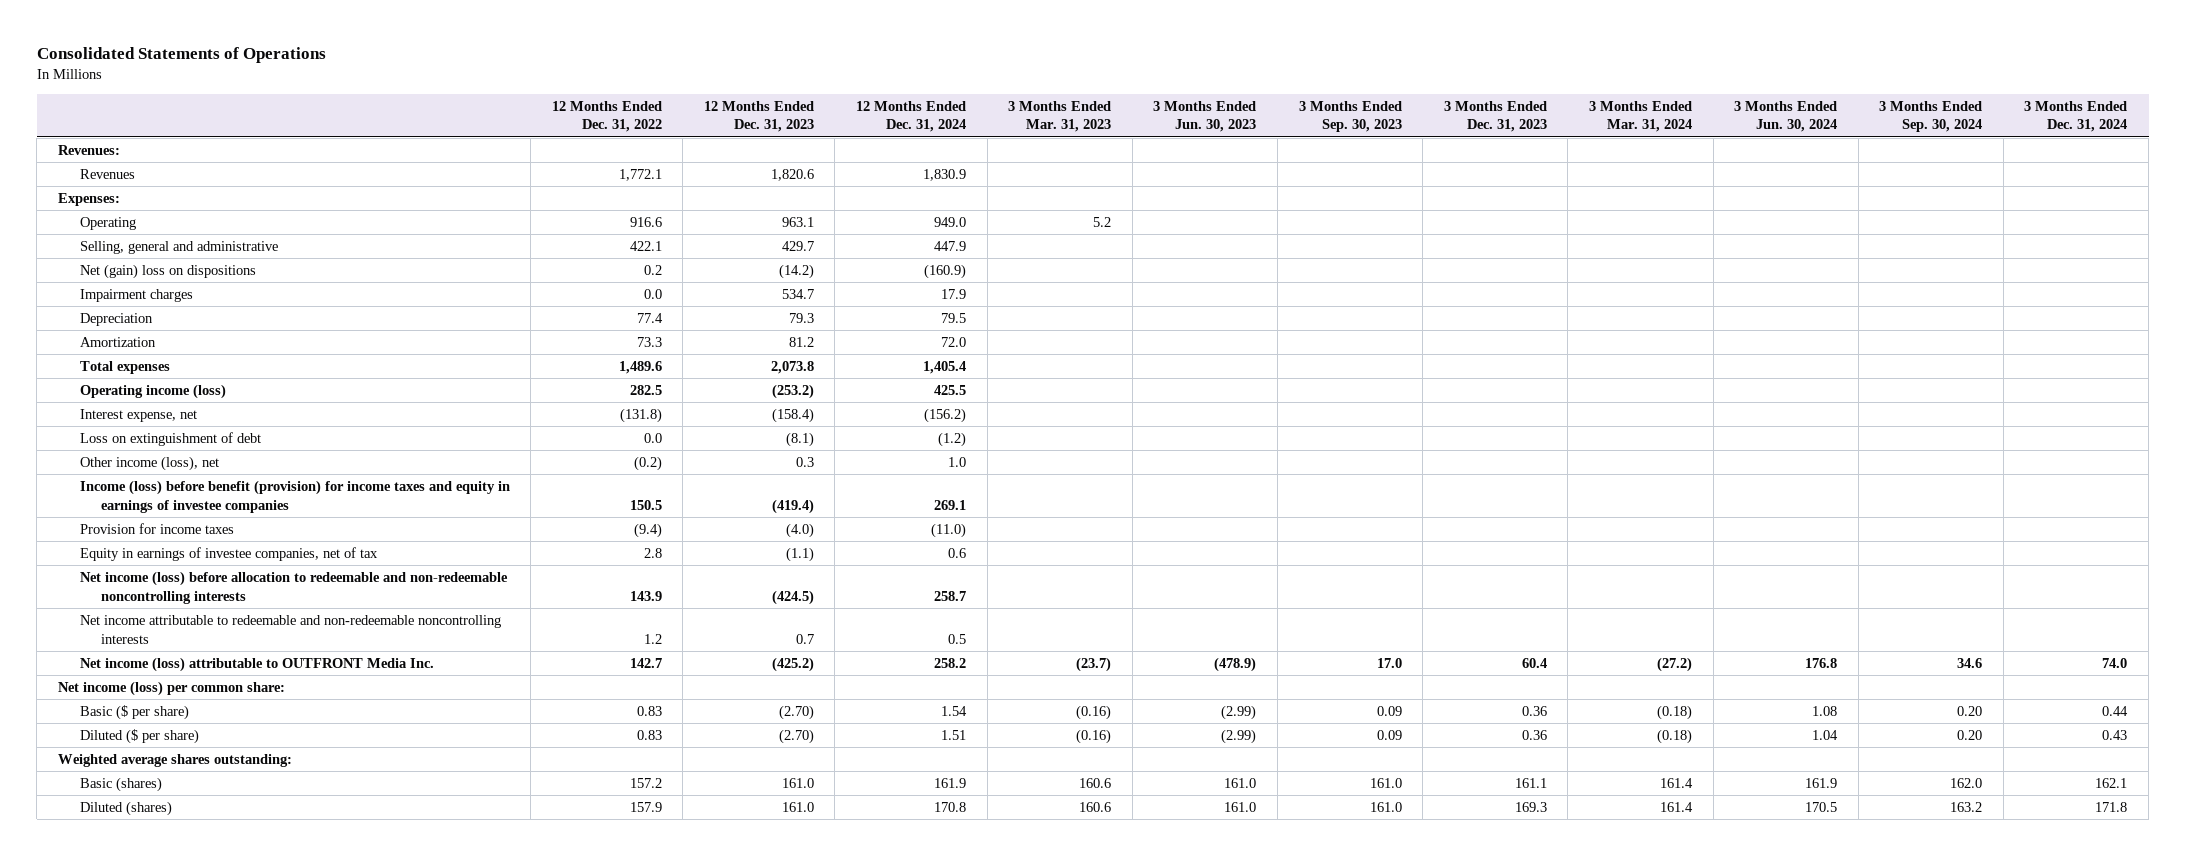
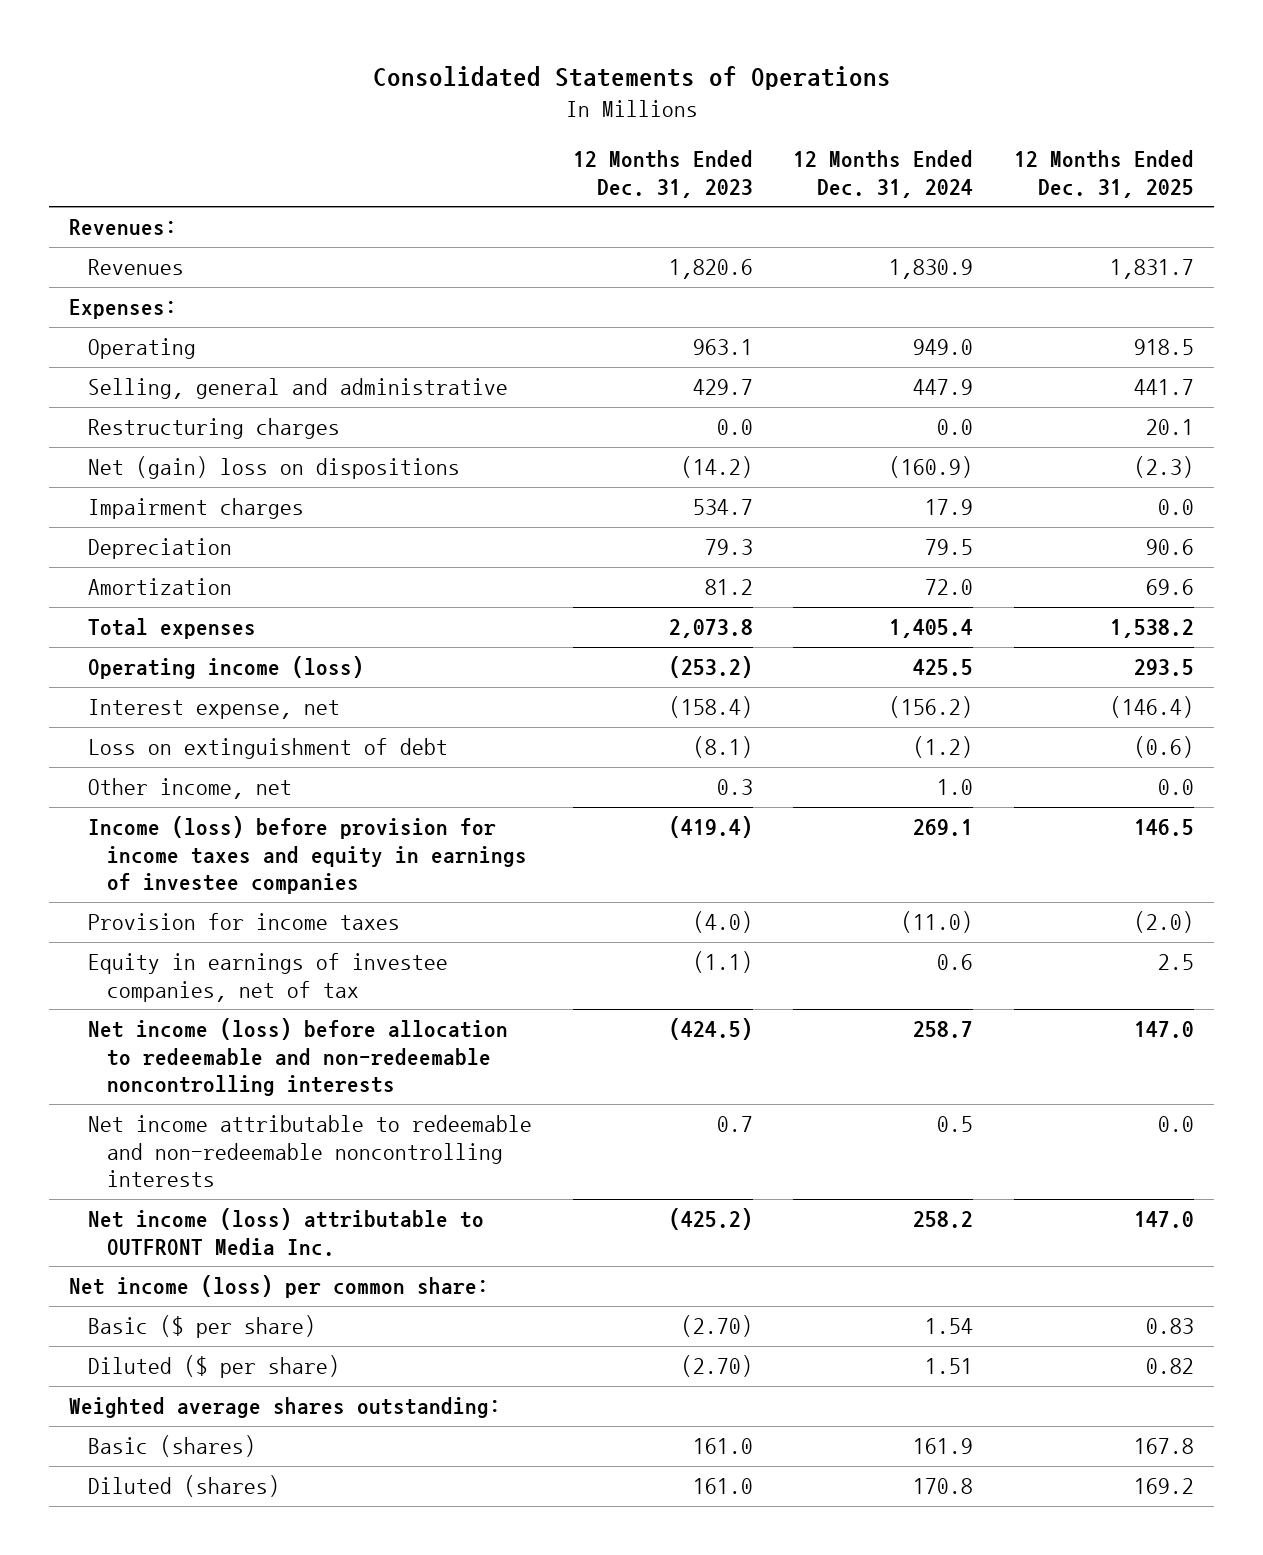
[551,100,662,133] 12 Months Ended Dec. 31, 2022 -> none
[1008,100,1112,133] 3 Months Ended Mar. 31, 2023 -> none
[1153,100,1257,133] 3 Months Ended Jun. 30, 2023 -> none
[1298,100,1402,133] 3 Months Ended Sep. 30, 2023 -> none
[1443,100,1547,133] 3 Months Ended Dec. 31, 2023 -> none
[1588,100,1692,133] 3 Months Ended Mar. 31, 2024 -> none
[1734,100,1838,133] 3 Months Ended Jun. 30, 2024 -> none
[1879,100,1983,133] 3 Months Ended Sep. 30, 2024 -> none
[2024,100,2128,133] 3 Months Ended Dec. 31, 2024 -> none
none -> [1014,150,1195,198] 12 Months Ended Dec. 31, 2025
none -> [88,418,341,440] Restructuring charges
[79,455,219,471] Other income (loss), net -> [88,778,293,800] Other income, net
[79,479,510,513] Income (loss) before benefit (provision) for income taxes and equity in earnings of investee companies -> [88,816,527,895] Income (loss) before provision for income taxes and equity in earnings of investee companies

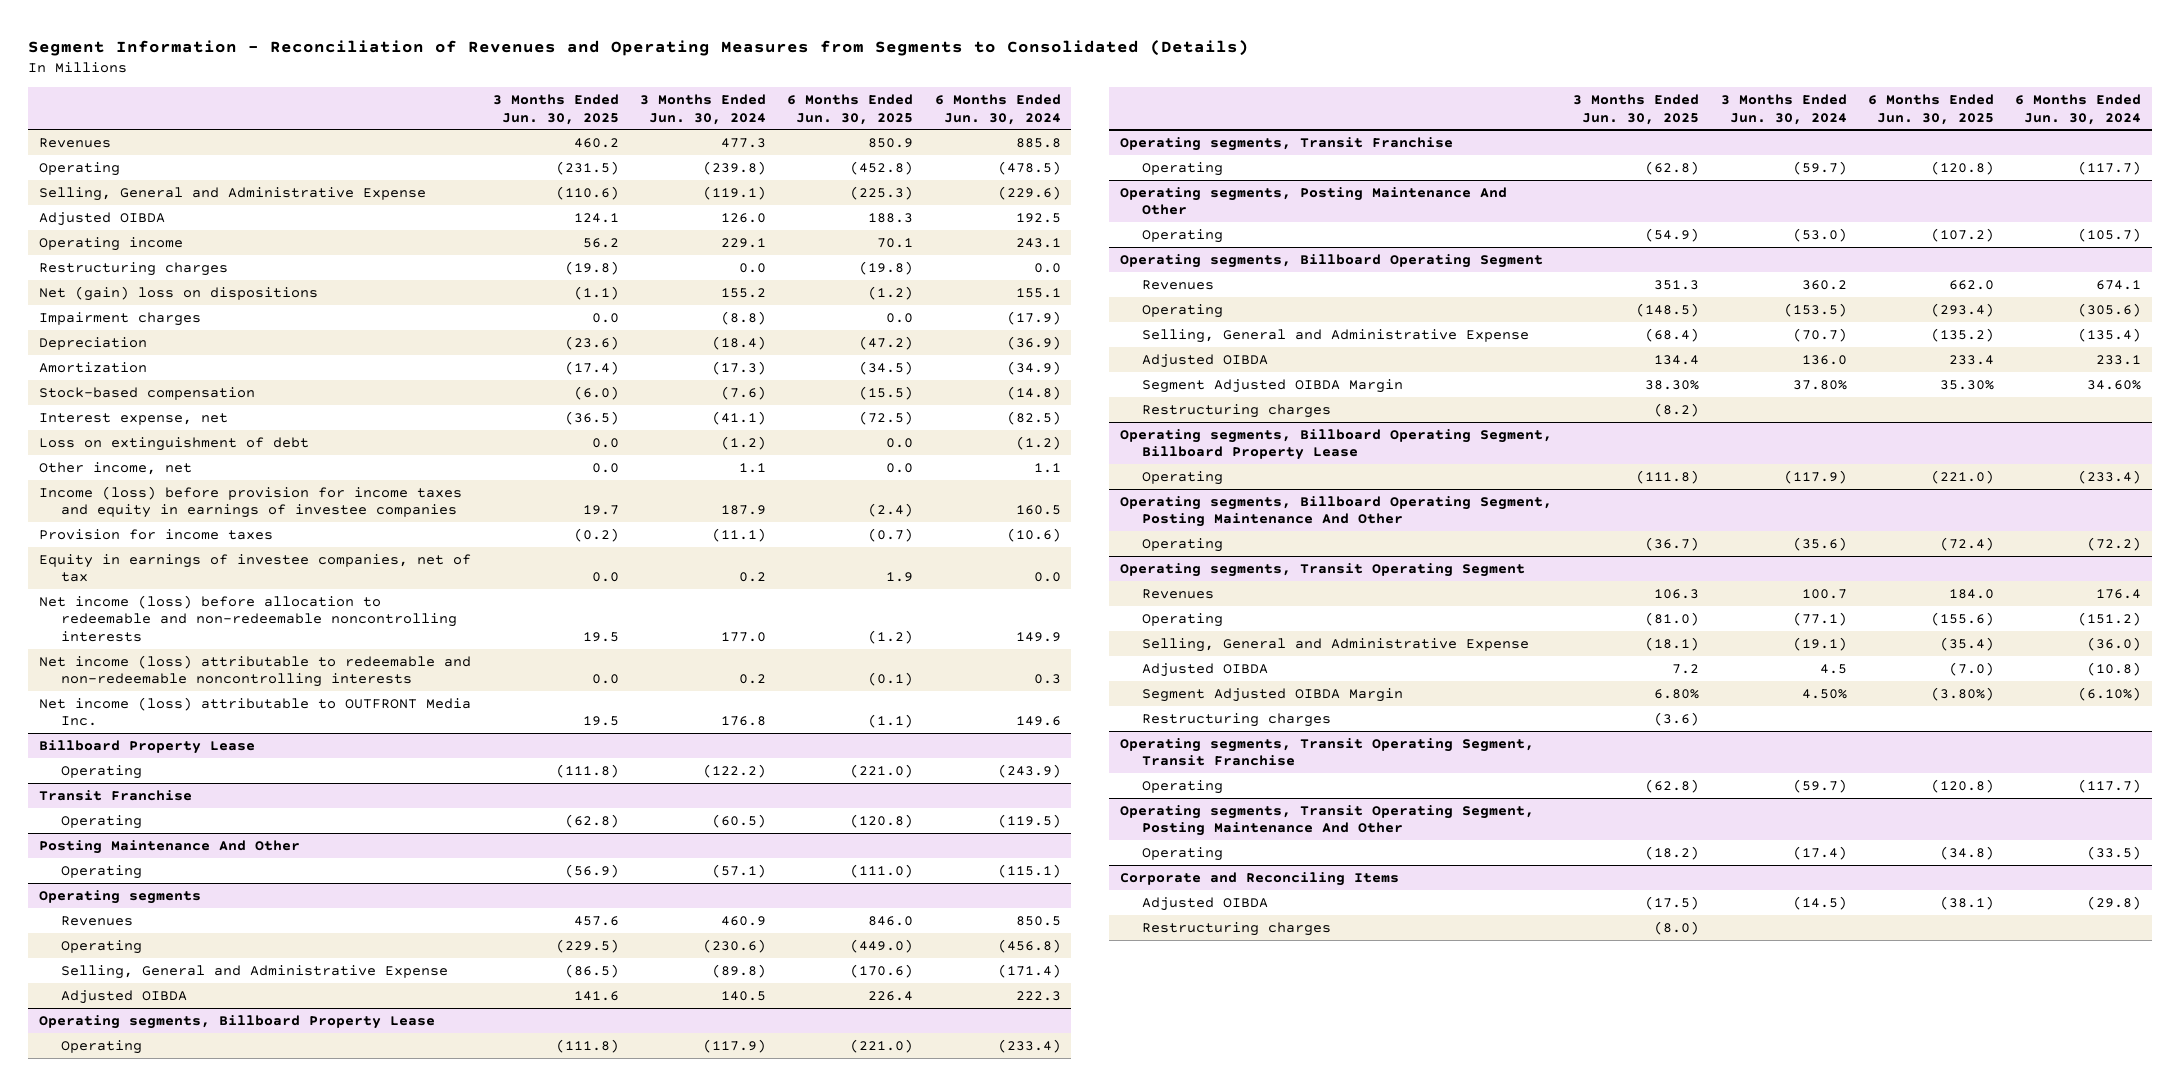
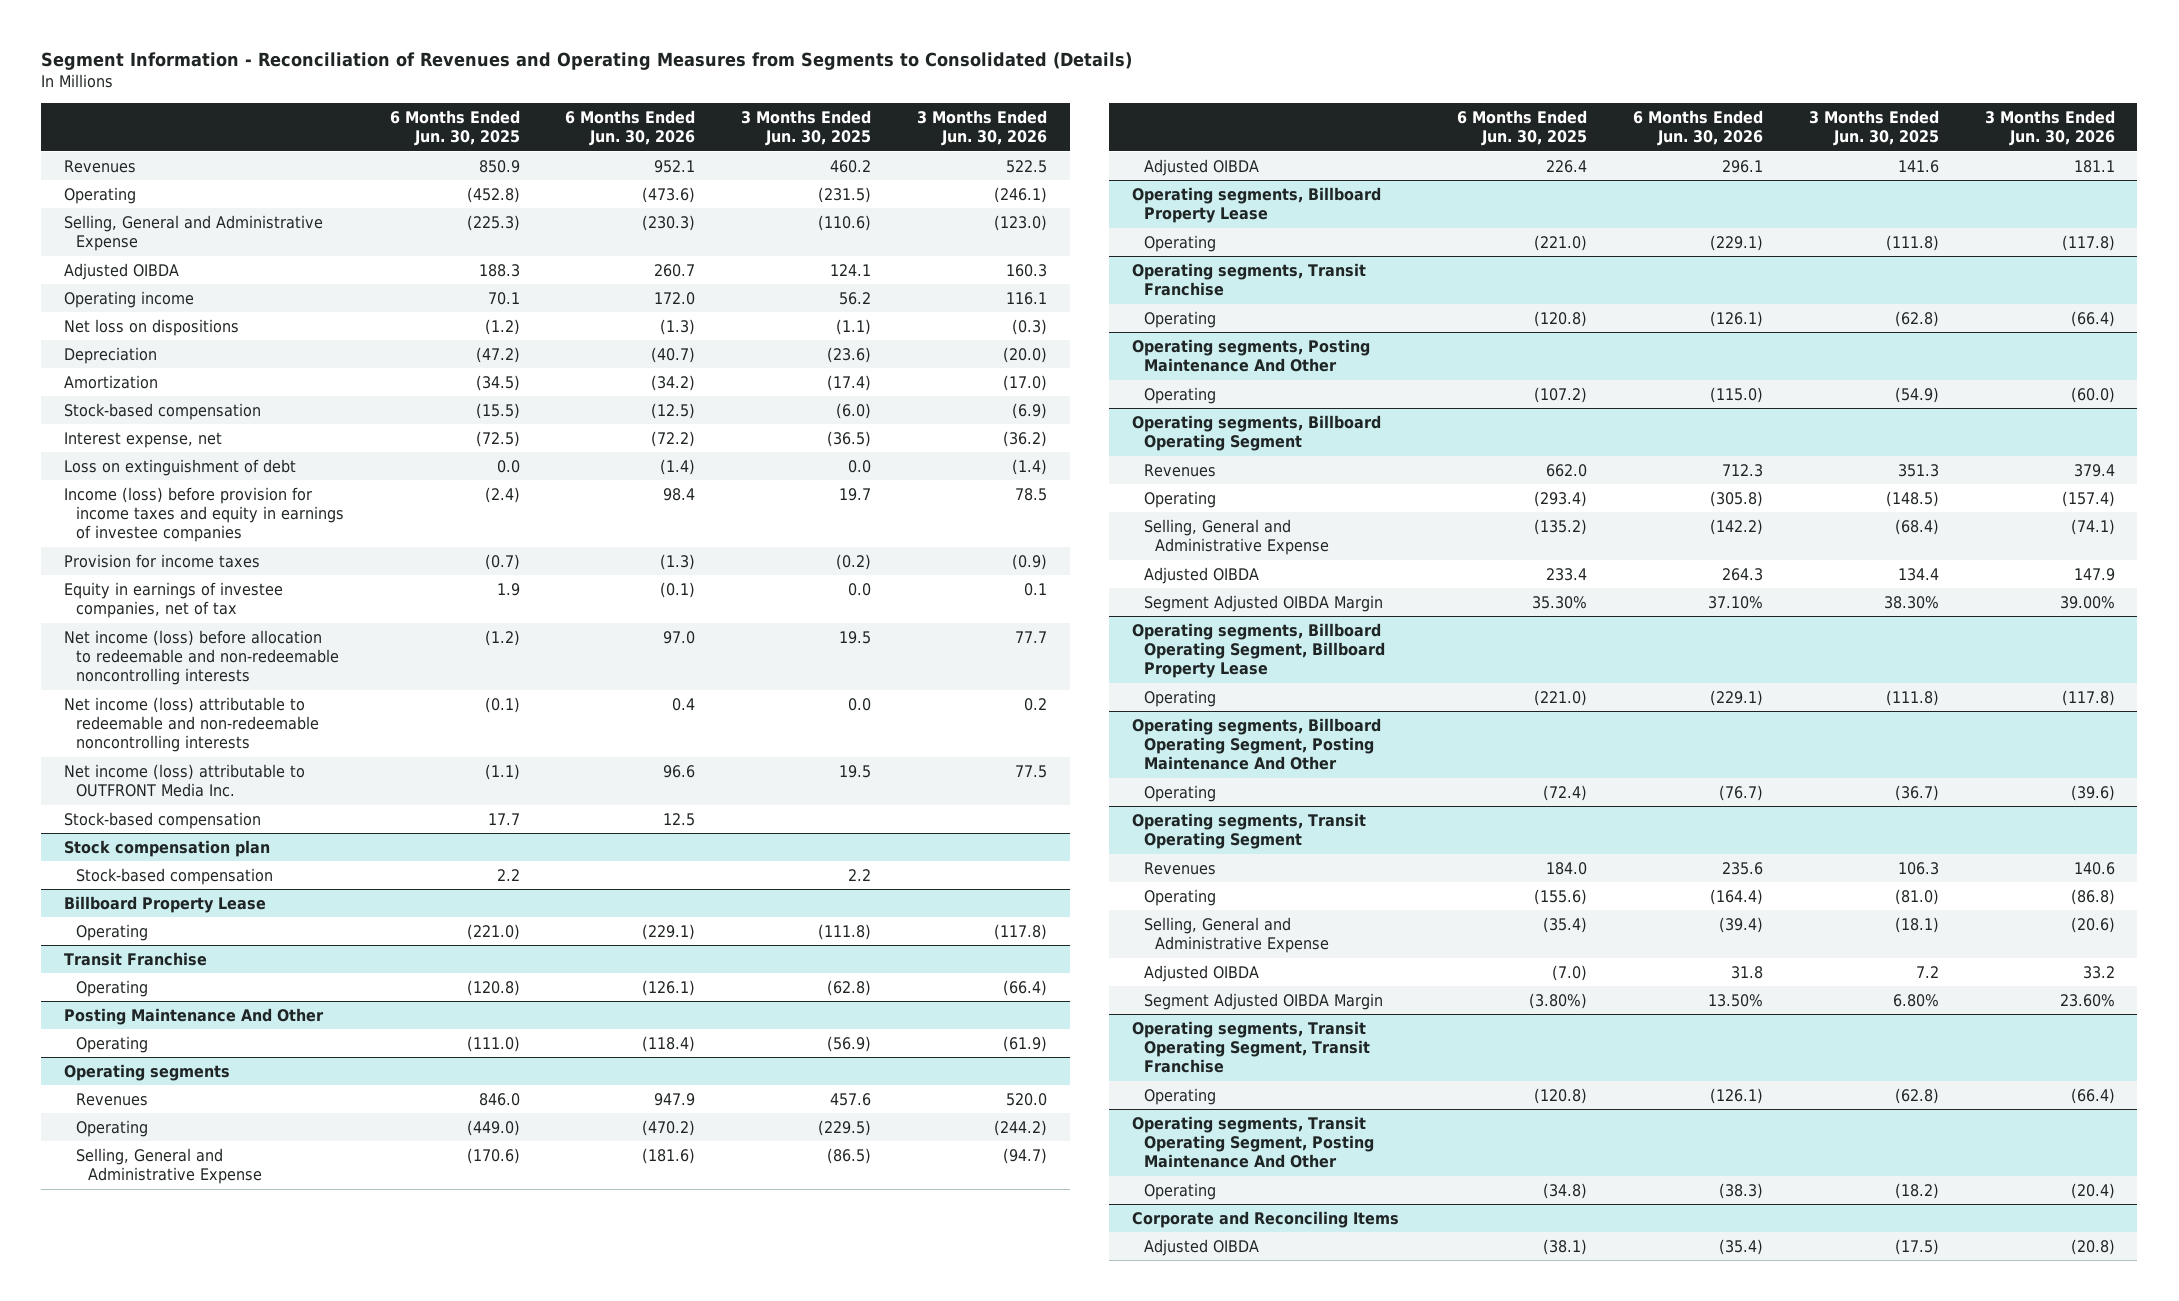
[639,94,766,125] 3 Months Ended Jun. 30, 2024 -> none
[934,94,1061,125] 6 Months Ended Jun. 30, 2024 -> none
none -> [565,110,696,147] 6 Months Ended Jun. 30, 2026
none -> [916,110,1047,147] 3 Months Ended Jun. 30, 2026
[39,261,229,276] Restructuring charges -> none
[39,311,202,326] Impairment charges -> none
[39,285,319,301] Net (gain) loss on dispositions -> [64,318,240,336] Net loss on dispositions
[39,461,193,475] Other income, net -> none
none -> [64,811,262,829] Stock-based compensation
none -> [64,839,271,857] Stock compensation plan
none -> [75,867,273,885] Stock-based compensation
[1141,403,1331,418] Restructuring charges -> none
[1141,712,1331,727] Restructuring charges -> none
[1141,921,1331,936] Restructuring charges -> none

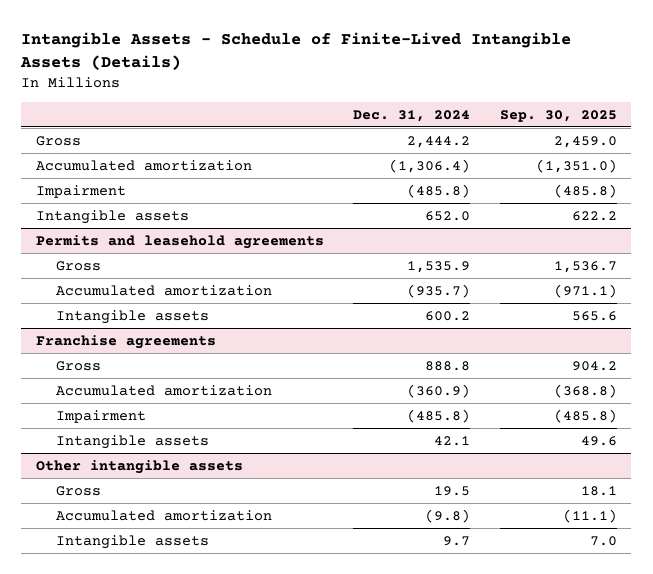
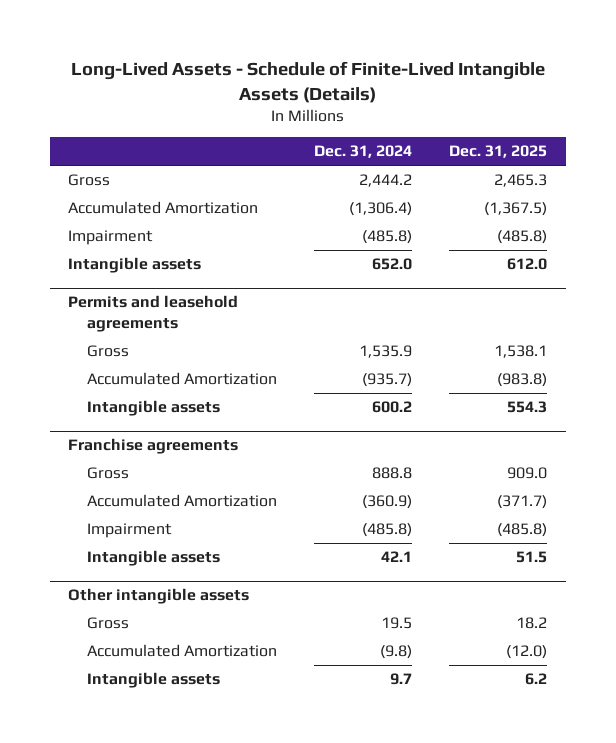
[20,32,572,71] Intangible Assets - Schedule of Finite-Lived Intangible Assets (Details) -> [70,60,545,103] Long-Lived Assets - Schedule of Finite-Lived Intangible Assets (Details)
[499,109,617,122] Sep. 30, 2025 -> none
none -> [449,145,548,159] Dec. 31, 2025
[35,159,252,171] Accumulated amortization -> [68,201,259,215] Accumulated Amortization
[56,284,273,296] Accumulated amortization -> [87,372,278,386] Accumulated Amortization
[56,384,273,396] Accumulated amortization -> [87,494,278,508] Accumulated Amortization
[56,509,273,521] Accumulated amortization -> [87,644,278,658] Accumulated Amortization

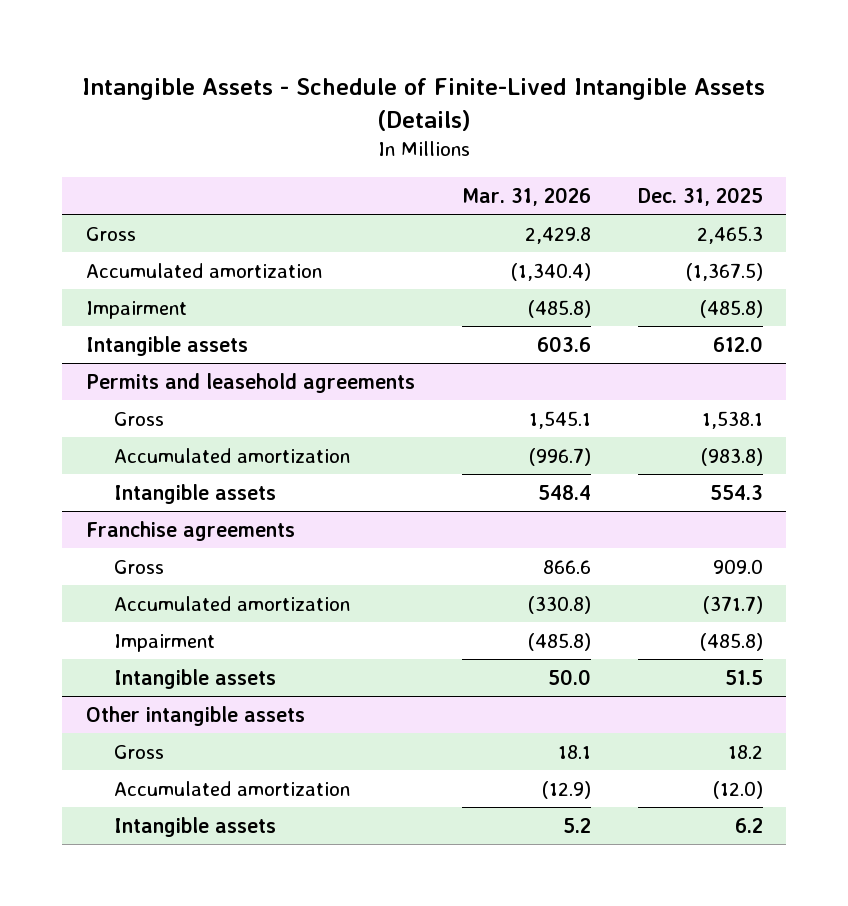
[70,60,545,103] Long-Lived Assets - Schedule of Finite-Lived Intangible Assets (Details) -> [82,77,766,131] Intangible Assets - Schedule of Finite-Lived Intangible Assets (Details)
[314,145,413,159] Dec. 31, 2024 -> none
none -> [461,187,591,207] Mar. 31, 2026
[68,201,259,215] Accumulated Amortization -> [85,262,322,278] Accumulated amortization
[87,372,278,386] Accumulated Amortization -> [114,447,351,463] Accumulated amortization
[87,494,278,508] Accumulated Amortization -> [114,595,351,611] Accumulated amortization
[87,644,278,658] Accumulated Amortization -> [114,780,351,796] Accumulated amortization

